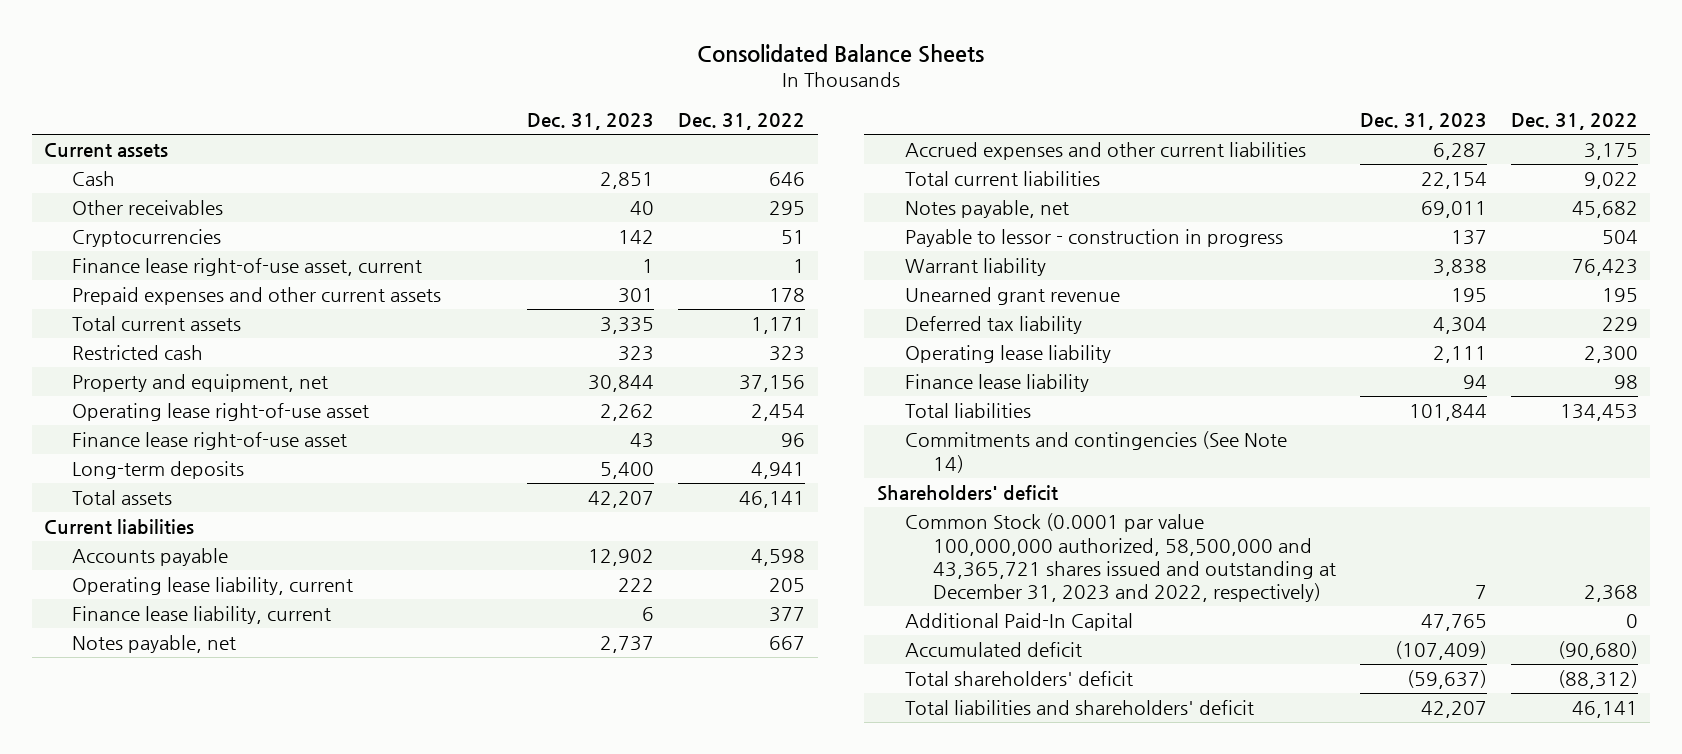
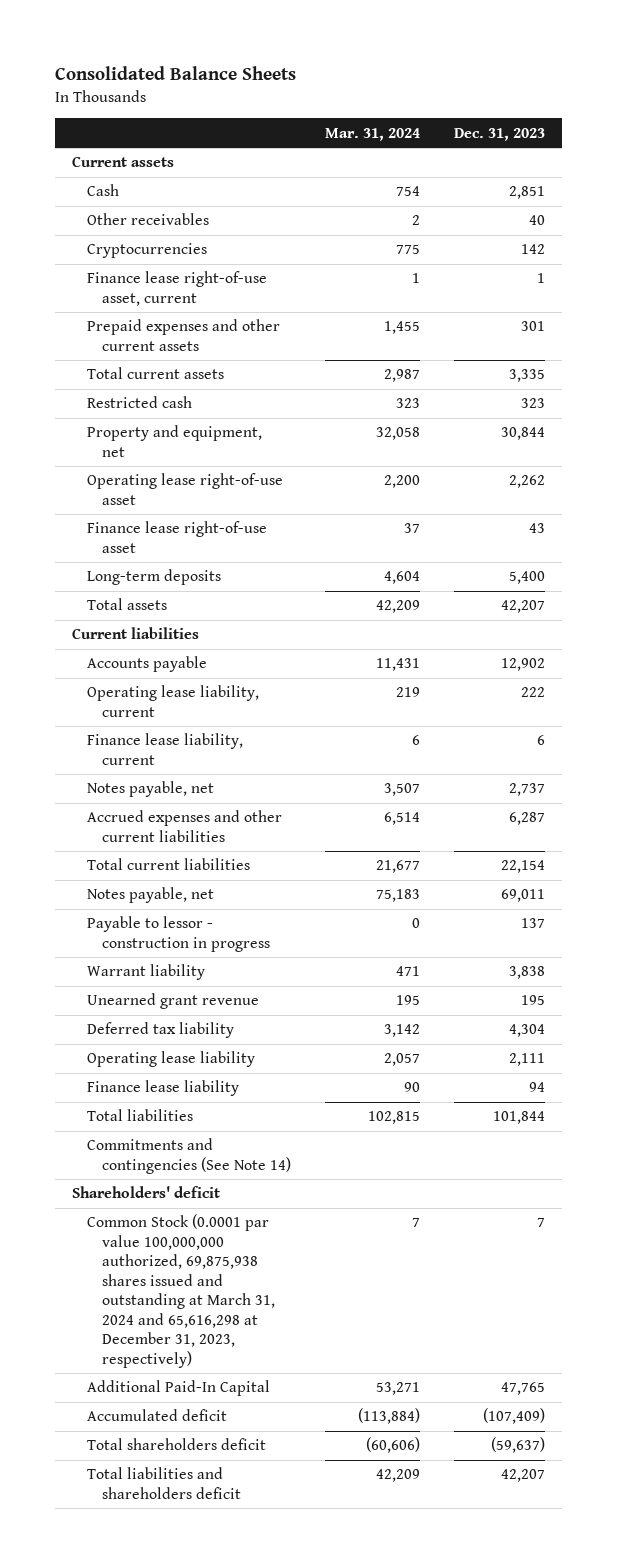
[678,113,806,131] Dec. 31, 2022 -> none
none -> [325,127,421,141] Mar. 31, 2024
[904,513,1336,603] Common Stock (0.0001 par value 100,000,000 authorized, 58,500,000 and 43,365,721 shares issued and outstanding at December 31, 2023 and 2022, respectively) -> [87,1214,276,1368] Common Stock (0.0001 par value 100,000,000 authorized, 69,875,938 shares issued and outstanding at March 31, 2024 and 65,616,298 at December 31, 2023, respectively)
[904,671,1133,687] Total shareholders' deficit -> [87,1438,267,1451] Total shareholders deficit
[904,700,1254,716] Total liabilities and shareholders' deficit -> [87,1467,242,1499] Total liabilities and shareholders deficit

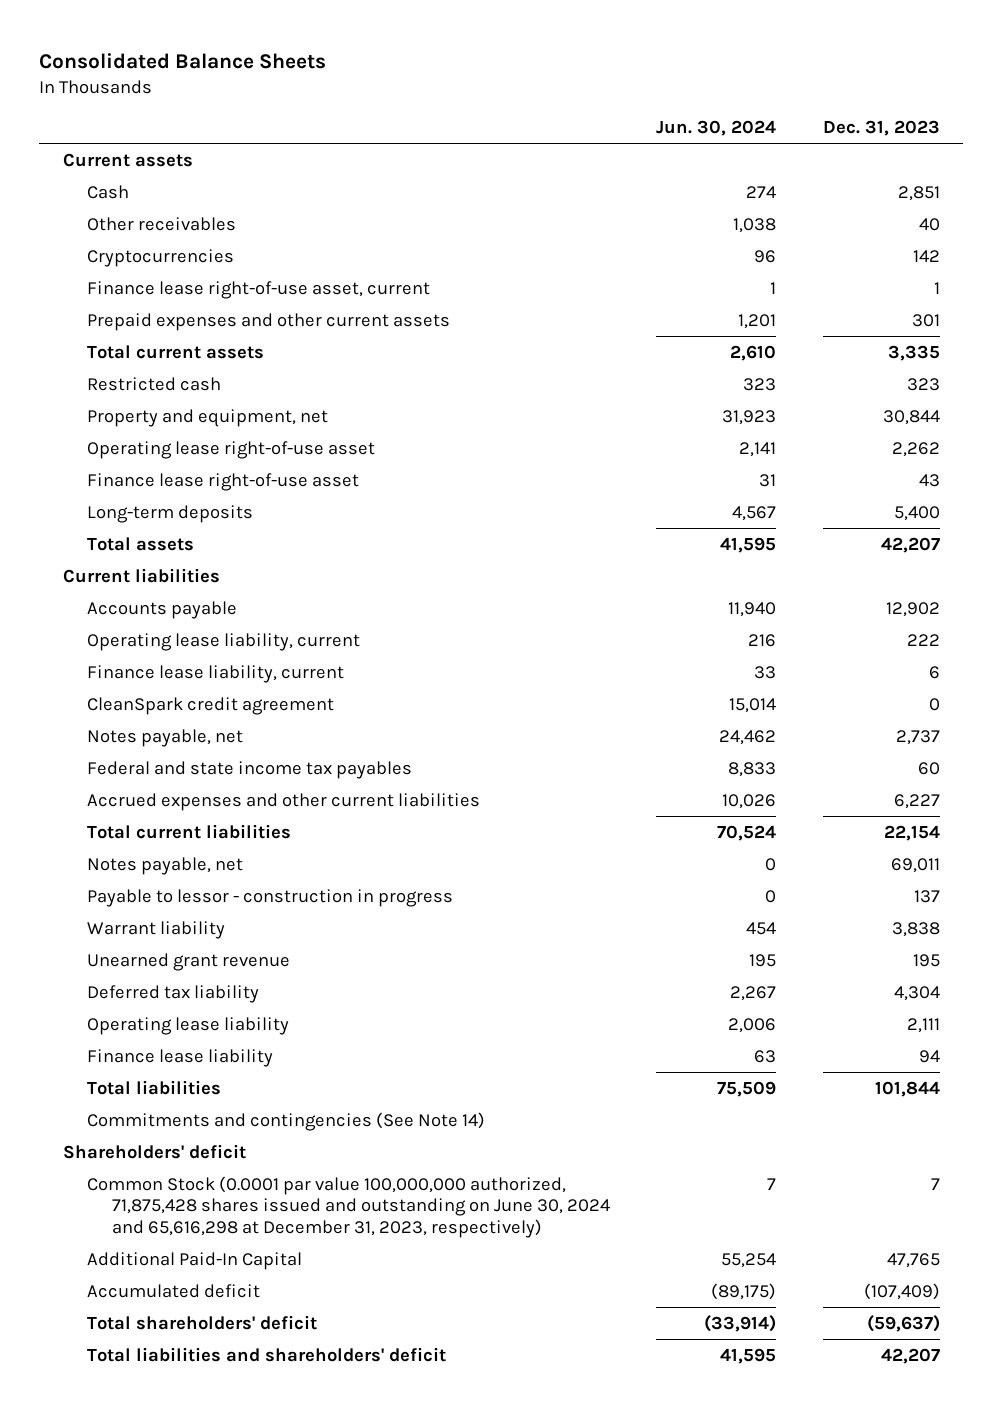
[325,127,421,141] Mar. 31, 2024 -> none
none -> [656,120,777,137] Jun. 30, 2024
none -> [87,696,335,715] CleanSpark credit agreement
none -> [87,760,413,779] Federal and state income tax payables
[509,812,546,826] 6,287 -> [893,793,940,809] 6,227
[87,1214,276,1368] Common Stock (0.0001 par value 100,000,000 authorized, 69,875,938 shares issued and outstanding at March 31, 2024 and 65,616,298 at December 31, 2023, respectively) -> [87,1175,611,1238] Common Stock (0.0001 par value 100,000,000 authorized, 71,875,428 shares issued and outstanding on June 30, 2024 and 65,616,298 at December 31, 2023, respectively)
[87,1438,267,1451] Total shareholders deficit -> [87,1314,318,1330] Total shareholders' deficit
[87,1467,242,1499] Total liabilities and shareholders deficit -> [87,1346,447,1362] Total liabilities and shareholders' deficit

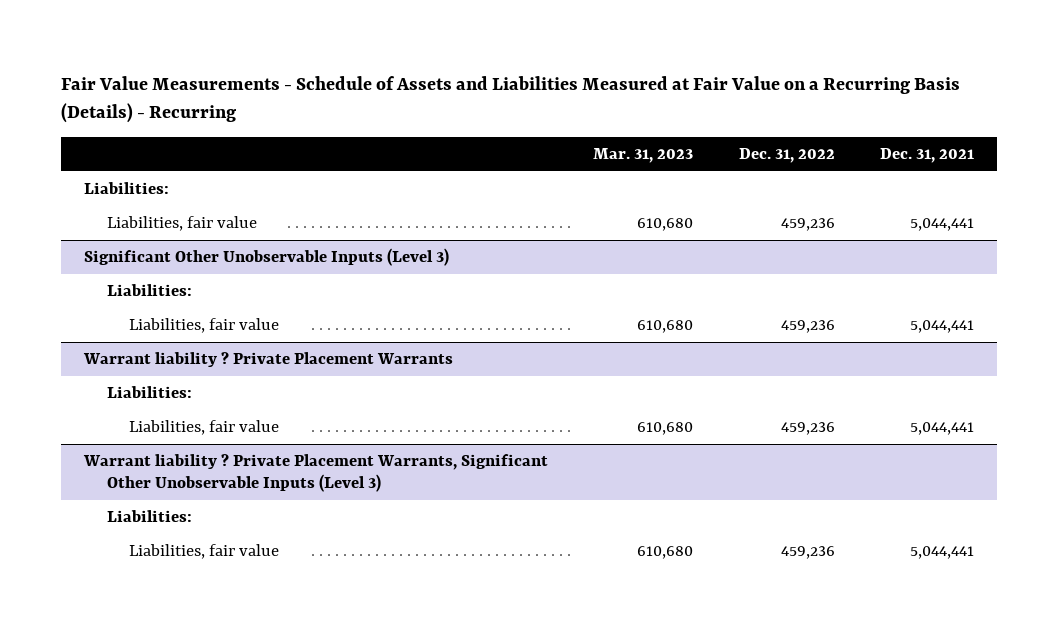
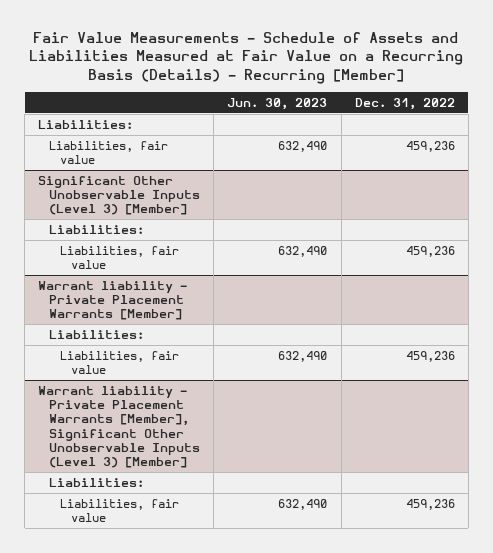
[61,75,961,124] Fair Value Measurements - Schedule of Assets and Liabilities Measured at Fair Value on a Recurring Basis (Details) - Recurring -> [29,32,464,84] Fair Value Measurements - Schedule of Assets and Liabilities Measured at Fair Value on a Recurring Basis (Details) - Recurring [Member]
[593,147,694,163] Mar. 31, 2023 -> none
[880,147,975,163] Dec. 31, 2021 -> none
none -> [227,97,328,110] Jun. 30, 2023
[83,248,449,267] Significant Other Unobservable Inputs (Level 3) -> [38,175,201,216] Significant Other Unobservable Inputs (Level 3) [Member]
[82,352,453,368] Warrant liability ? Private Placement Warrants -> [38,280,188,321] Warrant liability - Private Placement Warrants [Member]
[82,454,548,492] Warrant liability ? Private Placement Warrants, Significant Other Unobservable Inputs (Level 3) -> [38,385,201,469] Warrant liability - Private Placement Warrants [Member], Significant Other Unobservable Inputs (Level 3) [Member]

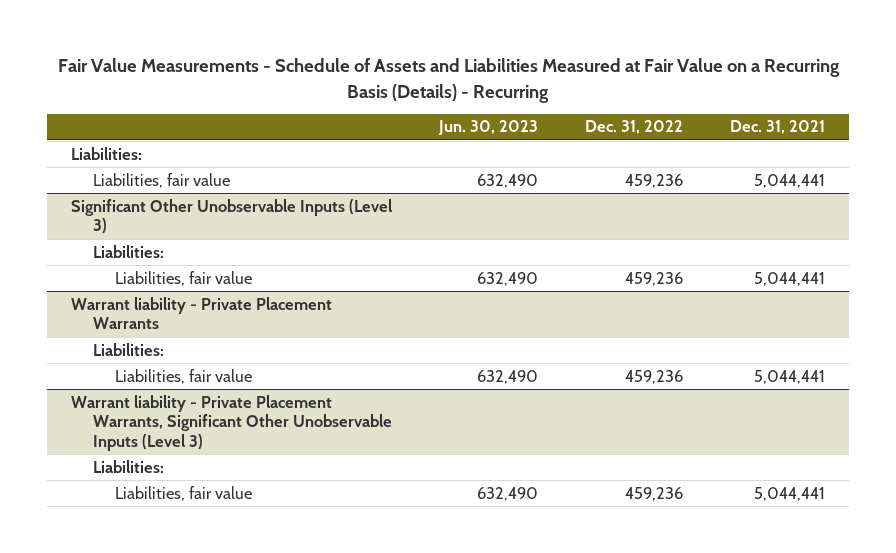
[29,32,464,84] Fair Value Measurements - Schedule of Assets and Liabilities Measured at Fair Value on a Recurring Basis (Details) - Recurring [Member] -> [58,58,841,103] Fair Value Measurements - Schedule of Assets and Liabilities Measured at Fair Value on a Recurring Basis (Details) - Recurring
none -> [730,120,826,135] Dec. 31, 2021
[38,175,201,216] Significant Other Unobservable Inputs (Level 3) [Member] -> [70,198,392,234] Significant Other Unobservable Inputs (Level 3)
[38,280,188,321] Warrant liability - Private Placement Warrants [Member] -> [70,296,332,330] Warrant liability - Private Placement Warrants
[38,385,201,469] Warrant liability - Private Placement Warrants [Member], Significant Other Unobservable Inputs (Level 3) [Member] -> [70,394,392,452] Warrant liability - Private Placement Warrants, Significant Other Unobservable Inputs (Level 3)

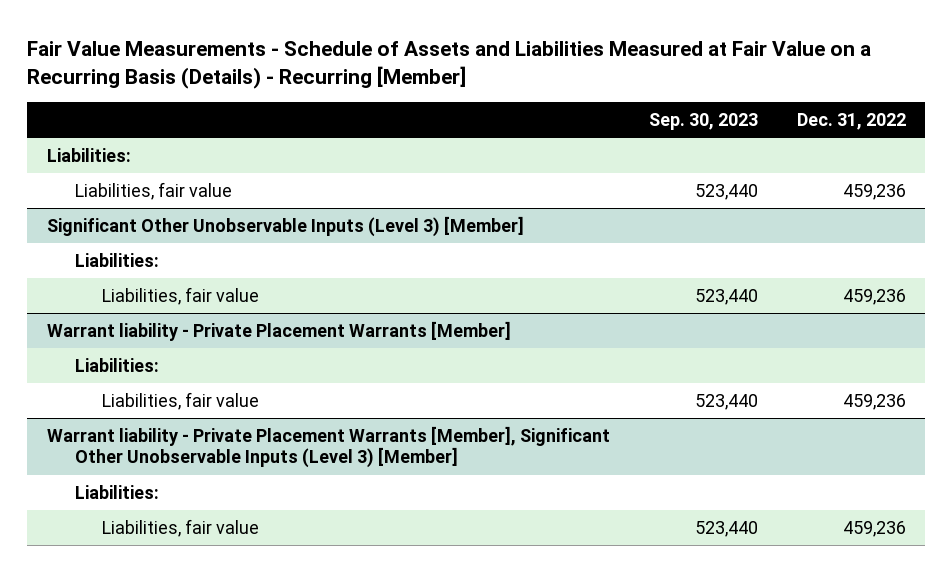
[58,58,841,103] Fair Value Measurements - Schedule of Assets and Liabilities Measured at Fair Value on a Recurring Basis (Details) - Recurring -> [27,40,872,89] Fair Value Measurements - Schedule of Assets and Liabilities Measured at Fair Value on a Recurring Basis (Details) - Recurring [Member]
[438,120,539,136] Jun. 30, 2023 -> none
[730,120,826,135] Dec. 31, 2021 -> none
none -> [648,113,758,131] Sep. 30, 2023
[70,198,392,234] Significant Other Unobservable Inputs (Level 3) -> [46,216,524,238] Significant Other Unobservable Inputs (Level 3) [Member]
[70,296,332,330] Warrant liability - Private Placement Warrants -> [46,321,511,342] Warrant liability - Private Placement Warrants [Member]
[70,394,392,452] Warrant liability - Private Placement Warrants, Significant Other Unobservable Inputs (Level 3) -> [46,426,610,469] Warrant liability - Private Placement Warrants [Member], Significant Other Unobservable Inputs (Level 3) [Member]

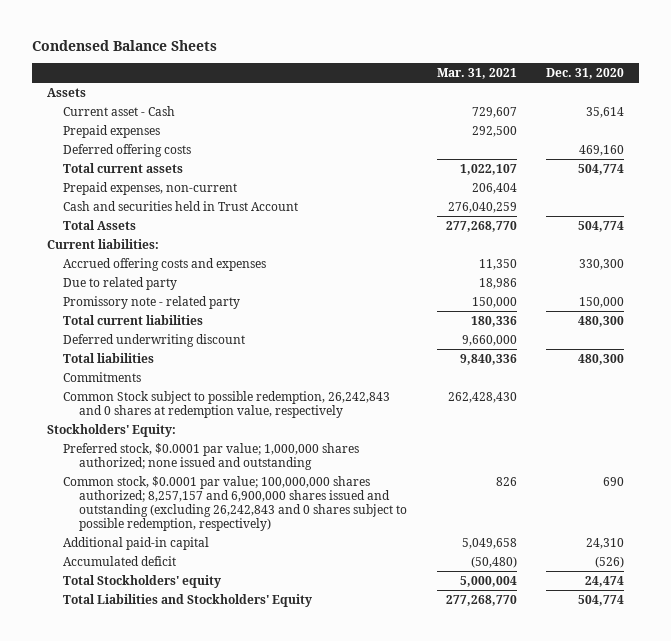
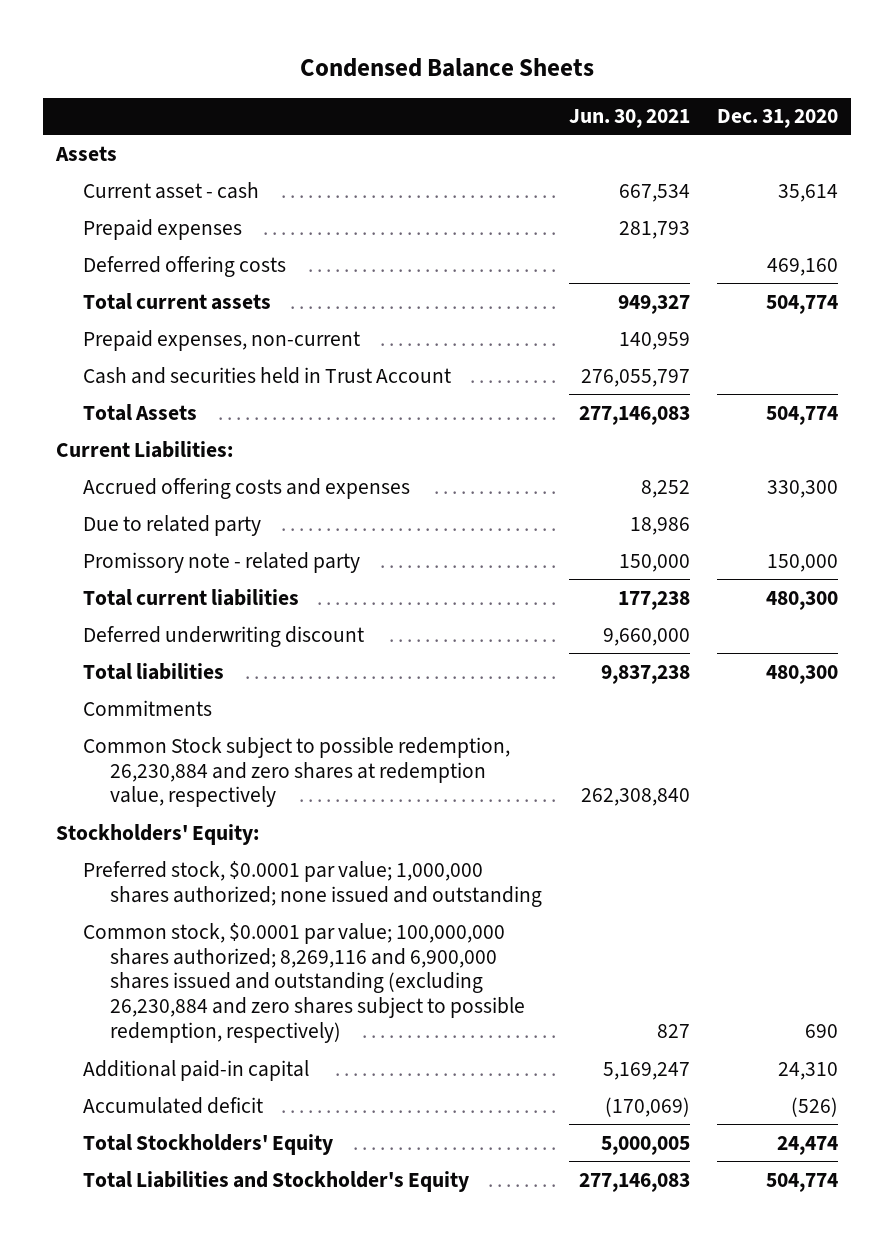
[436,67,517,79] Mar. 31, 2021 -> none
none -> [568,109,690,129] Jun. 30, 2021
[63,105,176,116] Current asset - Cash -> [83,181,260,199] Current asset - cash
[46,238,159,249] Current liabilities: -> [55,440,233,458] Current Liabilities:
[63,390,391,418] Common Stock subject to possible redemption, 26,242,843 and 0 shares at redemption value, respectively -> [83,736,511,808] Common Stock subject to possible redemption, 26,230,884 and zero shares at redemption value, respectively
[63,475,408,531] Common stock, $0.0001 par value; 100,000,000 shares authorized; 8,257,157 and 6,900,000 shares issued and outstanding (excluding 26,242,843 and 0 shares subject to possible redemption, respectively) -> [83,922,526,1044] Common stock, $0.0001 par value; 100,000,000 shares authorized; 8,269,116 and 6,900,000 shares issued and outstanding (excluding 26,230,884 and zero shares subject to possible redemption, respectively)
[63,574,222,588] Total Stockholders' equity -> [83,1133,334,1155] Total Stockholders' Equity
[63,593,313,607] Total Liabilities and Stockholders' Equity -> [83,1170,470,1192] Total Liabilities and Stockholder's Equity

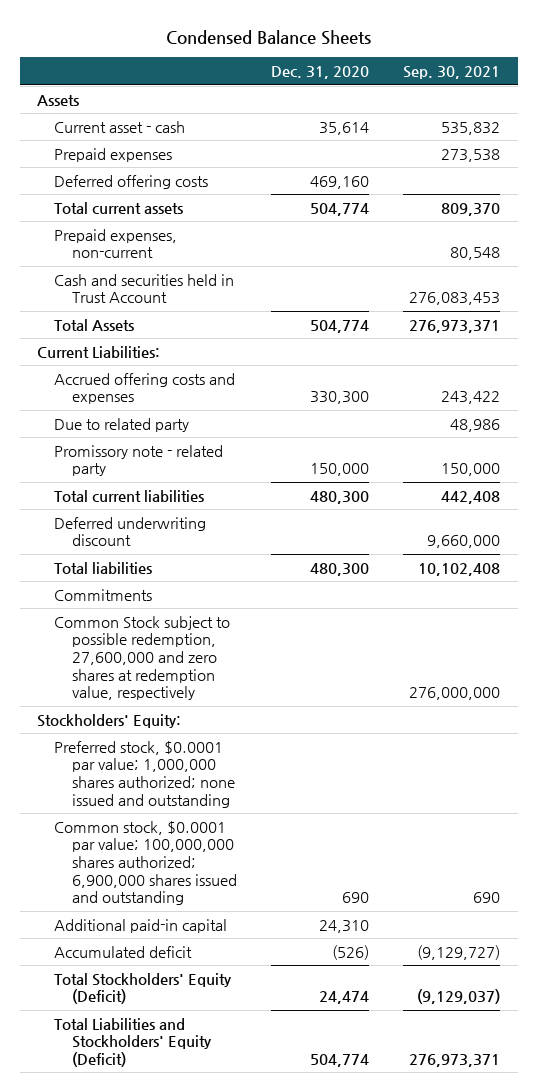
[568,109,690,129] Jun. 30, 2021 -> none
none -> [403,66,501,80] Sep. 30, 2021
[83,736,511,808] Common Stock subject to possible redemption, 26,230,884 and zero shares at redemption value, respectively -> [54,615,231,701] Common Stock subject to possible redemption, 27,600,000 and zero shares at redemption value, respectively
[83,922,526,1044] Common stock, $0.0001 par value; 100,000,000 shares authorized; 8,269,116 and 6,900,000 shares issued and outstanding (excluding 26,230,884 and zero shares subject to possible redemption, respectively) -> [54,820,237,906] Common stock, $0.0001 par value; 100,000,000 shares authorized; 6,900,000 shares issued and outstanding
[83,1133,334,1155] Total Stockholders' Equity -> [54,972,233,1005] Total Stockholders' Equity (Deficit)
[83,1170,470,1192] Total Liabilities and Stockholder's Equity -> [54,1017,212,1068] Total Liabilities and Stockholders' Equity (Deficit)

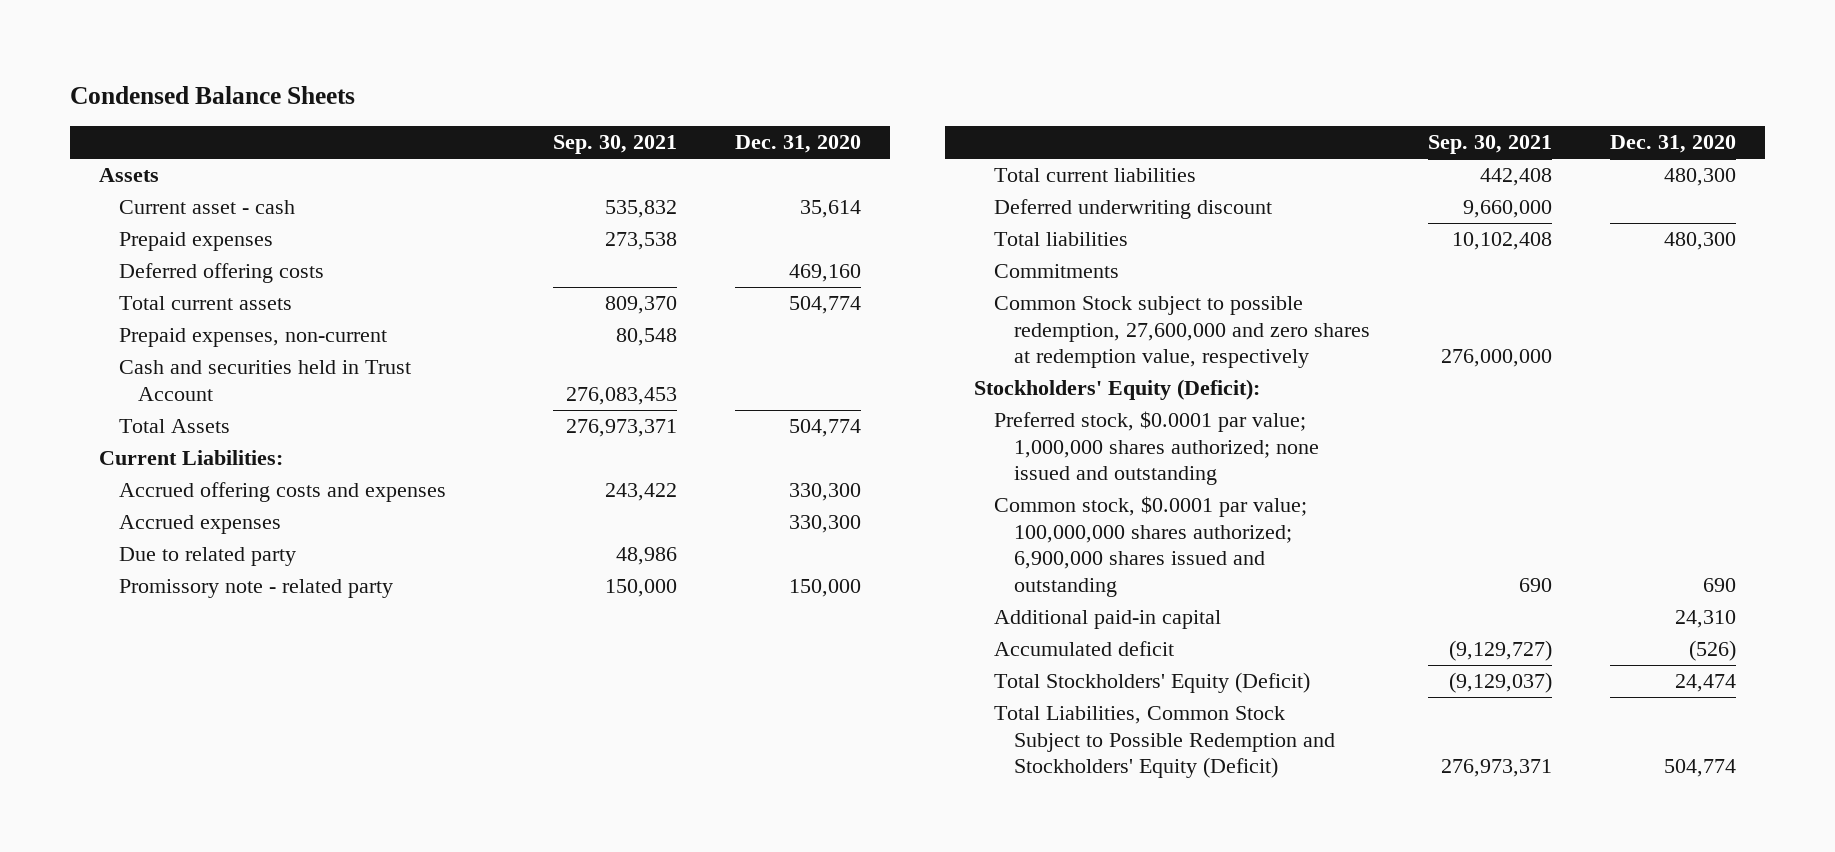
none -> [118,515,281,535] Accrued expenses
[36,713,181,728] Stockholders' Equity: -> [974,379,1261,401] Stockholders' Equity (Deficit):
[54,1017,212,1068] Total Liabilities and Stockholders' Equity (Deficit) -> [993,706,1335,779] Total Liabilities, Common Stock Subject to Possible Redemption and Stockholders' Equity (Deficit)

